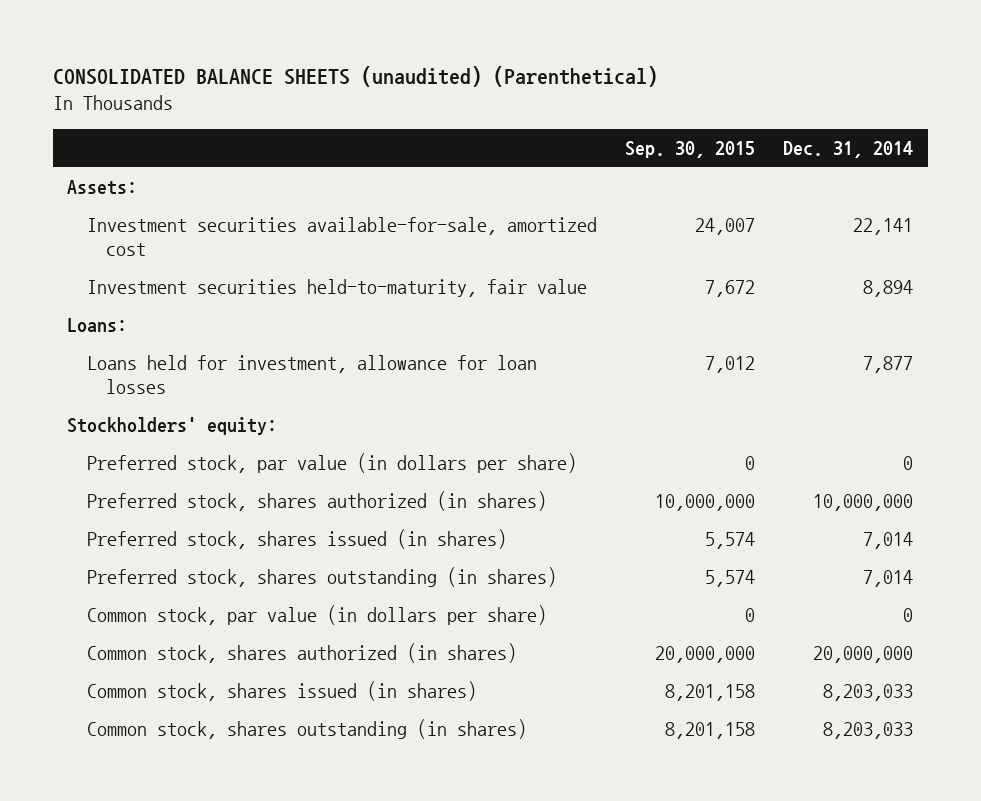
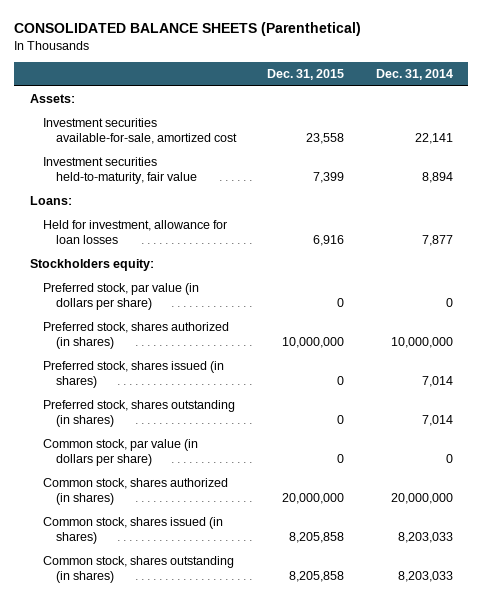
[53,66,659,88] CONSOLIDATED BALANCE SHEETS (unaudited) (Parenthetical) -> [14,22,362,37] CONSOLIDATED BALANCE SHEETS (Parenthetical)
[625,140,756,158] Sep. 30, 2015 -> none
none -> [267,69,345,81] Dec. 31, 2015
[86,355,537,395] Loans held for investment, allowance for loan losses -> [42,220,227,245] Held for investment, allowance for loan losses
[67,417,278,436] Stockholders' equity: -> [29,259,154,272] Stockholders equity:

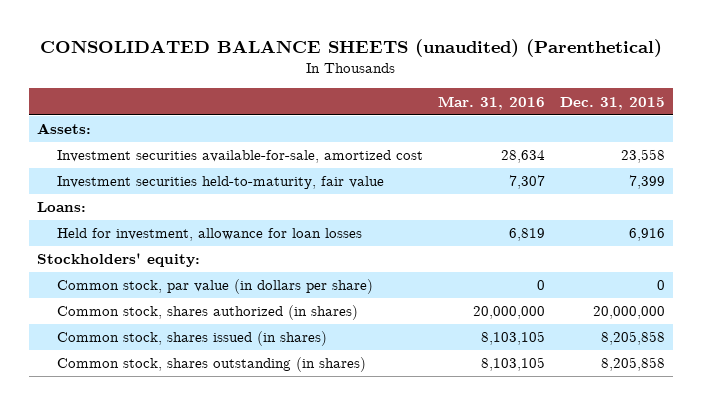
[14,22,362,37] CONSOLIDATED BALANCE SHEETS (Parenthetical) -> [40,38,663,57] CONSOLIDATED BALANCE SHEETS (unaudited) (Parenthetical)
[375,69,453,81] Dec. 31, 2014 -> none
none -> [438,95,546,110] Mar. 31, 2016
[42,283,199,311] Preferred stock, par value (in dollars per share) -> none
[42,322,229,350] Preferred stock, shares authorized (in shares) -> none
[42,361,224,389] Preferred stock, shares issued (in shares) -> none
[42,400,235,428] Preferred stock, shares outstanding (in shares) -> none
[29,259,154,272] Stockholders equity: -> [36,253,200,268] Stockholders' equity:

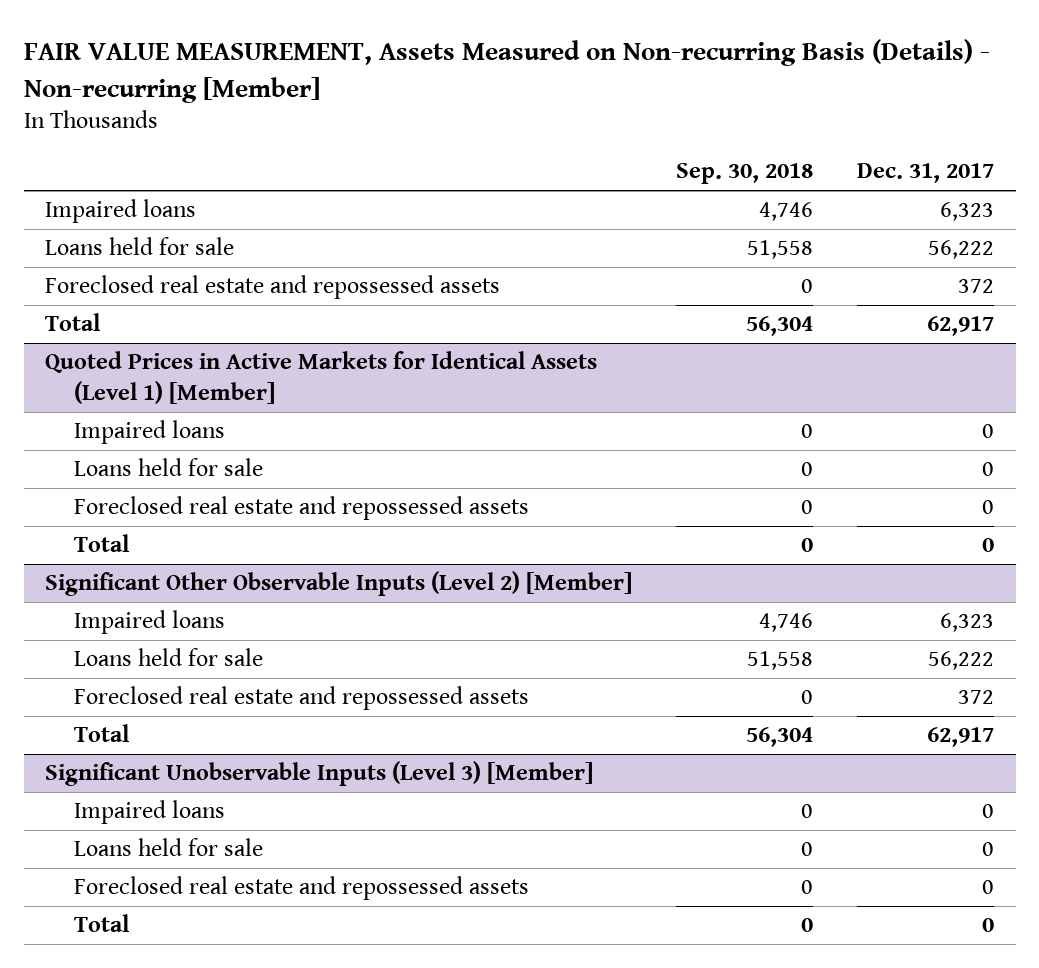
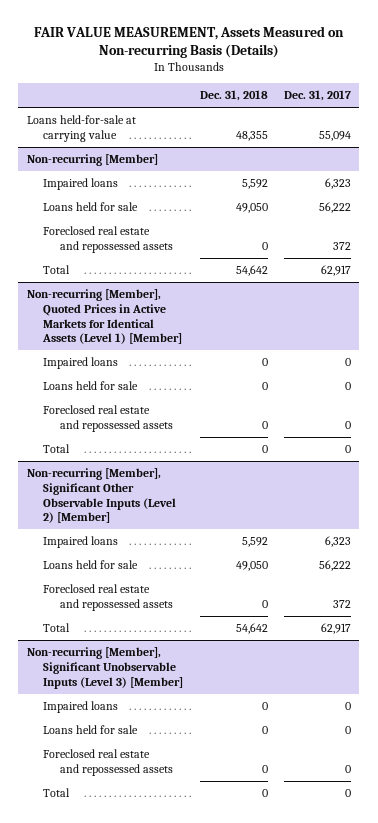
[23,39,990,103] FAIR VALUE MEASUREMENT, Assets Measured on Non-recurring Basis (Details) - Non-recurring [Member] -> [33,25,344,59] FAIR VALUE MEASUREMENT, Assets Measured on Non-recurring Basis (Details)
[676,163,814,185] Sep. 30, 2018 -> none
none -> [199,90,268,102] Dec. 31, 2018
none -> [26,115,136,142] Loans held-for-sale at carrying value
none -> [26,154,158,167] Non-recurring [Member]
[45,351,598,404] Quoted Prices in Active Markets for Identical Assets (Level 1) [Member] -> [26,289,183,345] Non-recurring [Member], Quoted Prices in Active Markets for Identical Assets (Level 1) [Member]
[45,571,633,597] Significant Other Observable Inputs (Level 2) [Member] -> [26,468,177,524] Non-recurring [Member], Significant Other Observable Inputs (Level 2) [Member]
[45,761,594,787] Significant Unobservable Inputs (Level 3) [Member] -> [26,647,184,689] Non-recurring [Member], Significant Unobservable Inputs (Level 3) [Member]

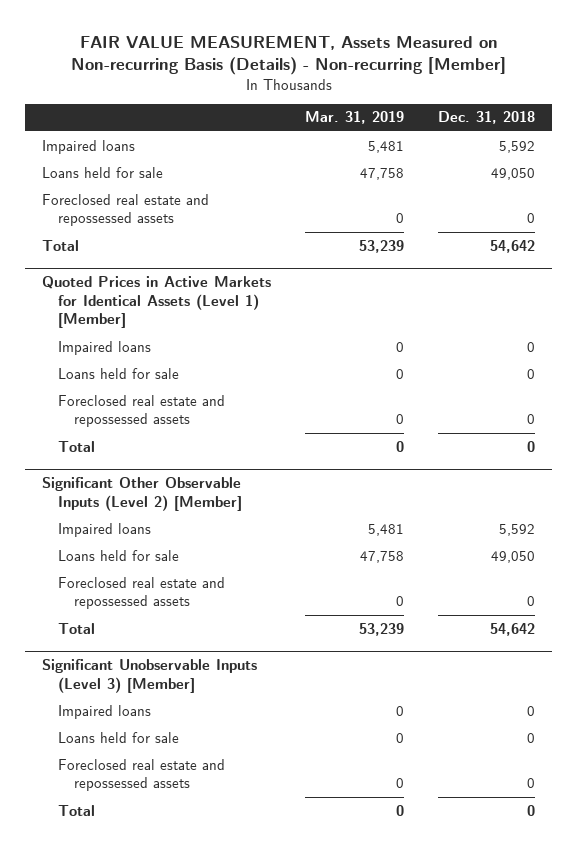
[33,25,344,59] FAIR VALUE MEASUREMENT, Assets Measured on Non-recurring Basis (Details) -> [70,35,506,76] FAIR VALUE MEASUREMENT, Assets Measured on Non-recurring Basis (Details) - Non-recurring [Member]
[284,90,352,102] Dec. 31, 2017 -> none
none -> [305,111,405,125] Mar. 31, 2019
[26,115,136,142] Loans held-for-sale at carrying value -> none
[26,154,158,167] Non-recurring [Member] -> none
[26,289,183,345] Non-recurring [Member], Quoted Prices in Active Markets for Identical Assets (Level 1) [Member] -> [42,275,272,329] Quoted Prices in Active Markets for Identical Assets (Level 1) [Member]
[26,468,177,524] Non-recurring [Member], Significant Other Observable Inputs (Level 2) [Member] -> [42,476,242,511] Significant Other Observable Inputs (Level 2) [Member]
[26,647,184,689] Non-recurring [Member], Significant Unobservable Inputs (Level 3) [Member] -> [42,658,258,693] Significant Unobservable Inputs (Level 3) [Member]

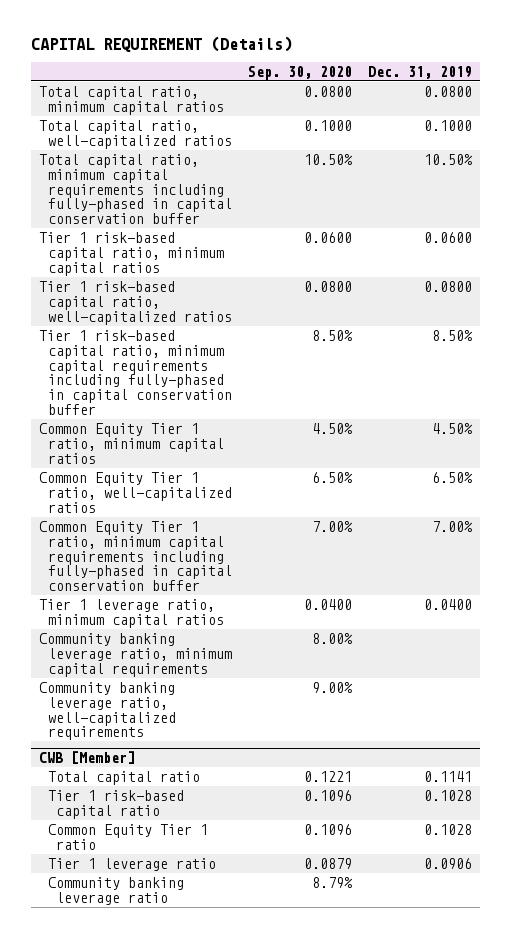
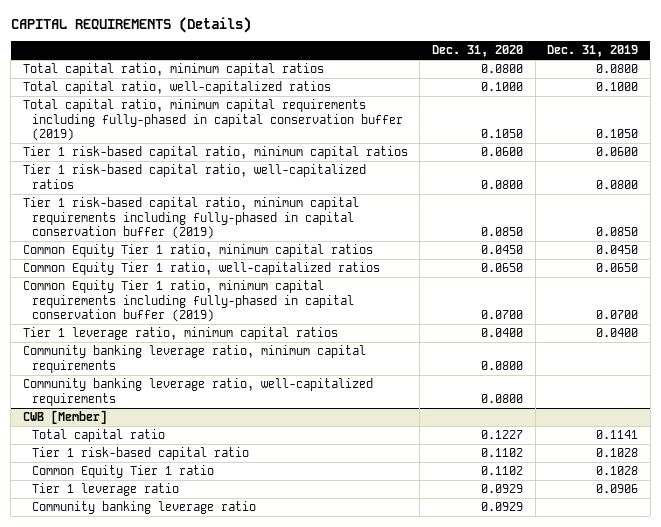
[31,35,293,52] CAPITAL REQUIREMENT (Details) -> [10,17,251,34] CAPITAL REQUIREMENTS (Details)
[247,65,352,80] Sep. 30, 2020 -> none
none -> [431,45,523,58] Dec. 31, 2020
[39,153,232,225] Total capital ratio, minimum capital requirements including fully-phased in capital conservation buffer -> [22,99,403,142] Total capital ratio, minimum capital requirements including fully-phased in capital conservation buffer (2019)
[423,153,473,165] 10.50% -> [596,129,639,139] 0.1050
[39,329,232,416] Tier 1 risk-based capital ratio, minimum capital requirements including fully-phased in capital conservation buffer -> [22,197,359,240] Tier 1 risk-based capital ratio, minimum capital requirements including fully-phased in capital conservation buffer (2019)
[431,329,473,341] 8.50% -> [596,227,639,237] 0.0850
[431,422,473,434] 4.50% -> [596,245,639,255] 0.0450
[431,471,473,483] 6.50% -> [596,263,639,273] 0.0650
[39,520,232,592] Common Equity Tier 1 ratio, minimum capital requirements including fully-phased in capital conservation buffer -> [22,280,354,323] Common Equity Tier 1 ratio, minimum capital requirements including fully-phased in capital conservation buffer (2019)
[431,520,473,532] 7.00% -> [596,310,639,320] 0.0700

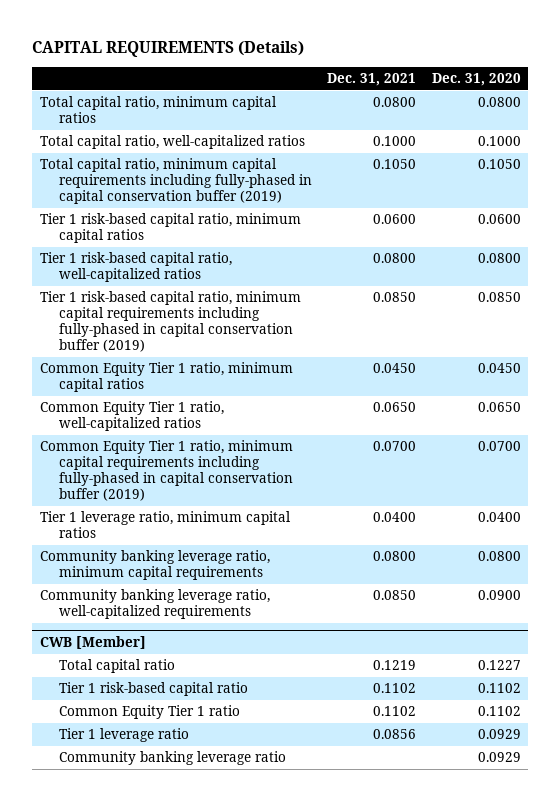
[547,45,639,58] Dec. 31, 2019 -> none
none -> [327,72,417,86] Dec. 31, 2021
[480,393,523,403] 0.0800 -> [477,590,521,601] 0.0900

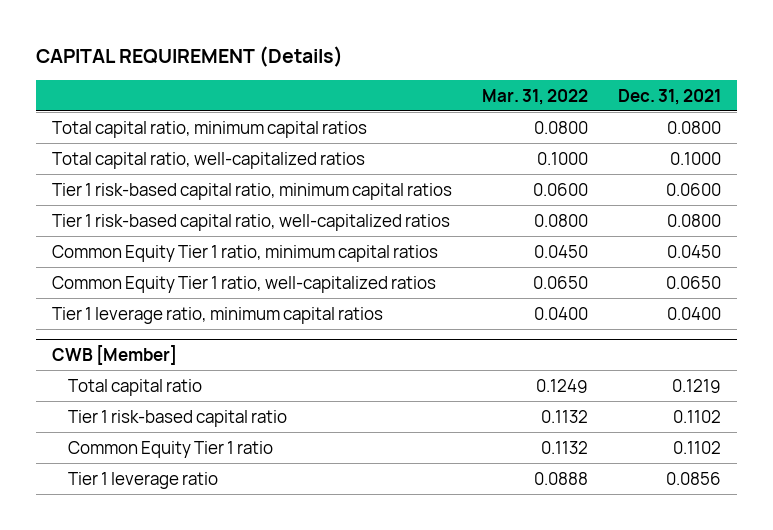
[31,41,304,58] CAPITAL REQUIREMENTS (Details) -> [36,46,344,68] CAPITAL REQUIREMENT (Details)
[431,72,521,86] Dec. 31, 2020 -> none
none -> [482,88,589,105] Mar. 31, 2022
[39,158,312,205] Total capital ratio, minimum capital requirements including fully-phased in capital conservation buffer (2019) -> none
[39,291,301,353] Tier 1 risk-based capital ratio, minimum capital requirements including fully-phased in capital conservation buffer (2019) -> none
[39,440,293,502] Common Equity Tier 1 ratio, minimum capital requirements including fully-phased in capital conservation buffer (2019) -> none
[39,550,270,581] Community banking leverage ratio, minimum capital requirements -> none
[39,589,270,620] Community banking leverage ratio, well-capitalized requirements -> none
[58,751,286,766] Community banking leverage ratio -> none

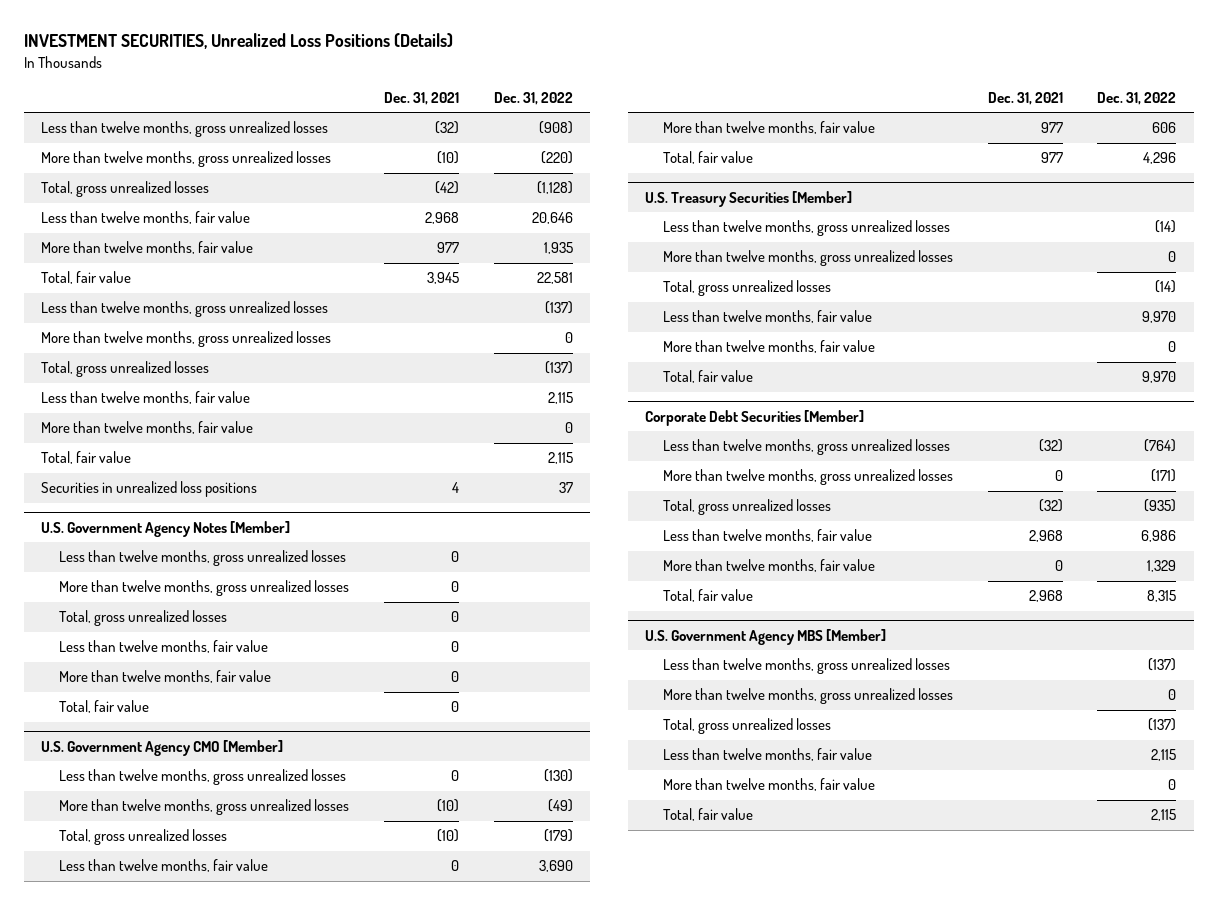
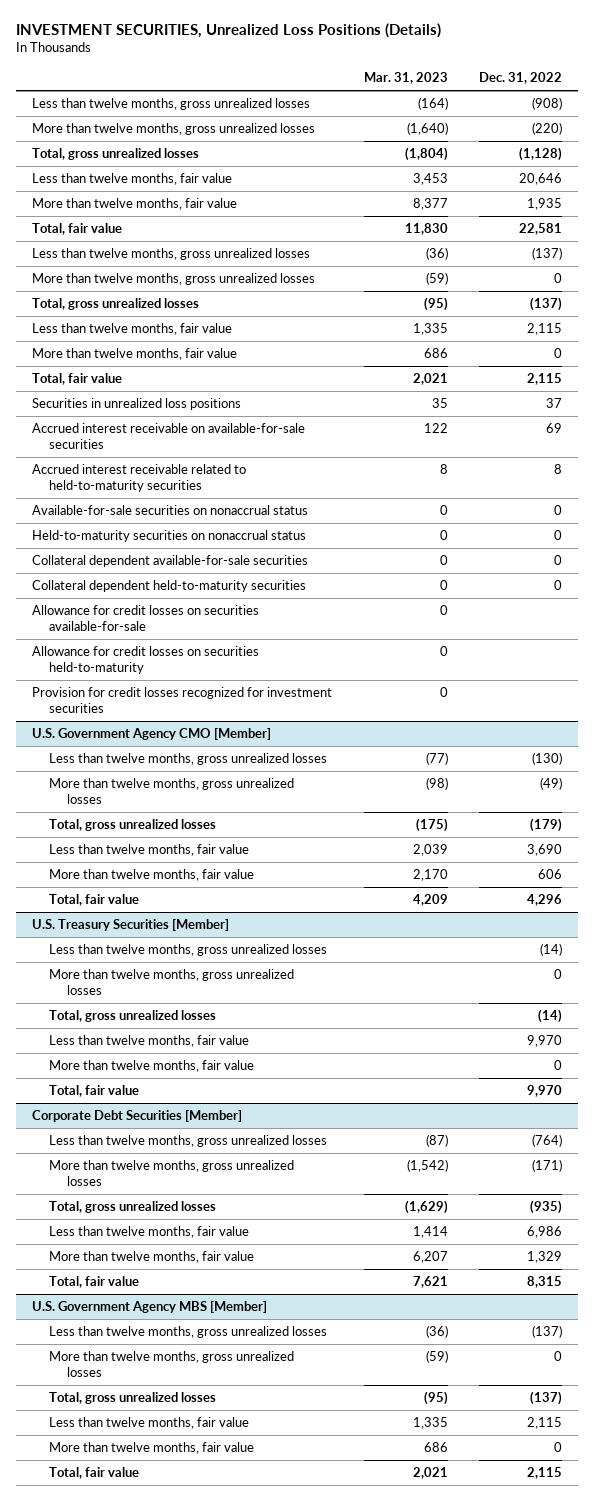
[384,92,460,106] Dec. 31, 2021 -> none
none -> [363,72,448,85] Mar. 31, 2023
[41,520,291,537] U.S. Government Agency Notes [Member] -> none
[59,550,347,567] Less than twelve months, gross unrealized losses -> none
[59,580,350,597] More than twelve months, gross unrealized losses -> none
[59,610,228,627] Total, gross unrealized losses -> none
[59,640,269,654] Less than twelve months, fair value -> none
[59,670,272,684] More than twelve months, fair value -> none
[59,700,150,714] Total, fair value -> none
none -> [31,423,305,450] Accrued interest receivable on available-for-sale securities
none -> [31,464,246,493] Accrued interest receivable related to held-to-maturity securities
none -> [31,505,308,516] Available-for-sale securities on nonaccrual status
none -> [31,530,306,543] Held-to-maturity securities on nonaccrual status
none -> [31,555,308,568] Collateral dependent available-for-sale securities
none -> [31,580,306,593] Collateral dependent held-to-maturity securities
none -> [31,605,259,632] Allowance for credit losses on securities available-for-sale
none -> [31,646,259,675] Allowance for credit losses on securities held-to-maturity
none -> [31,687,332,714] Provision for credit losses recognized for investment securities

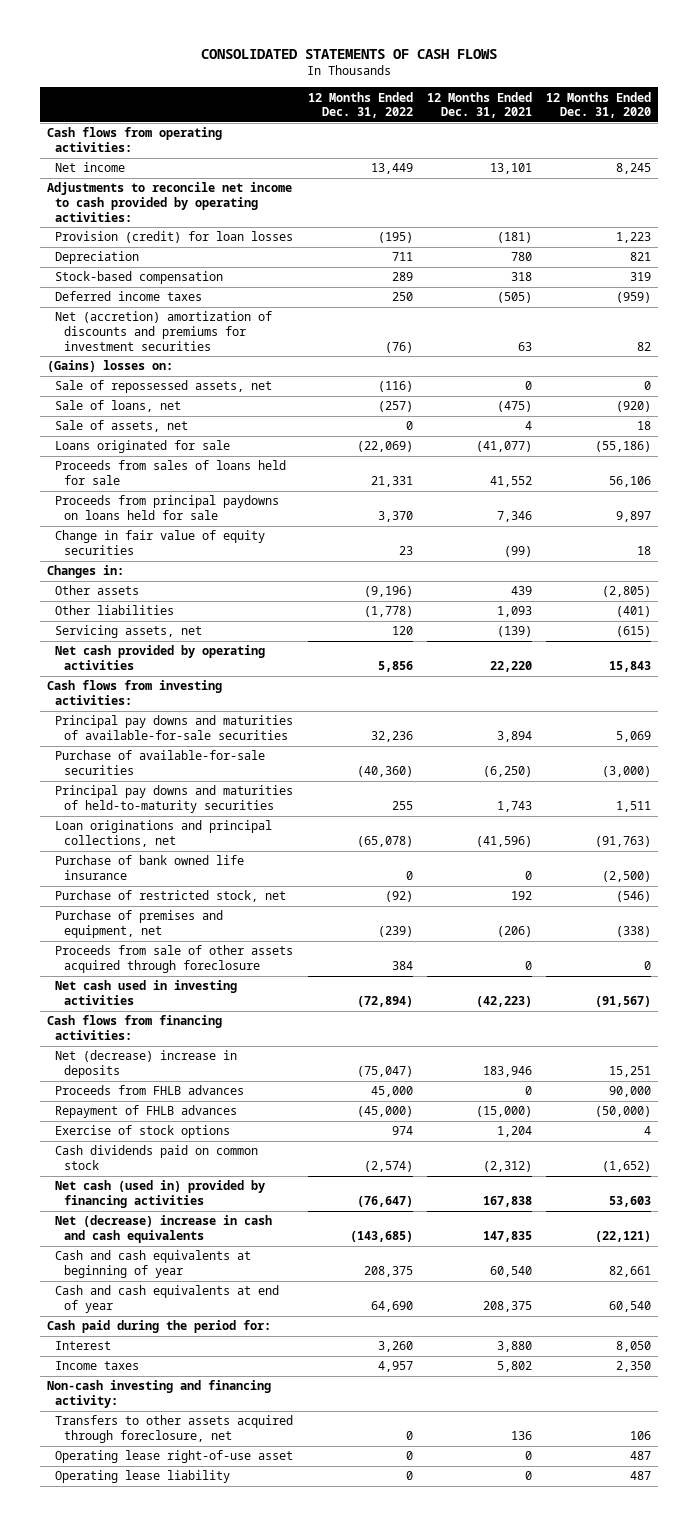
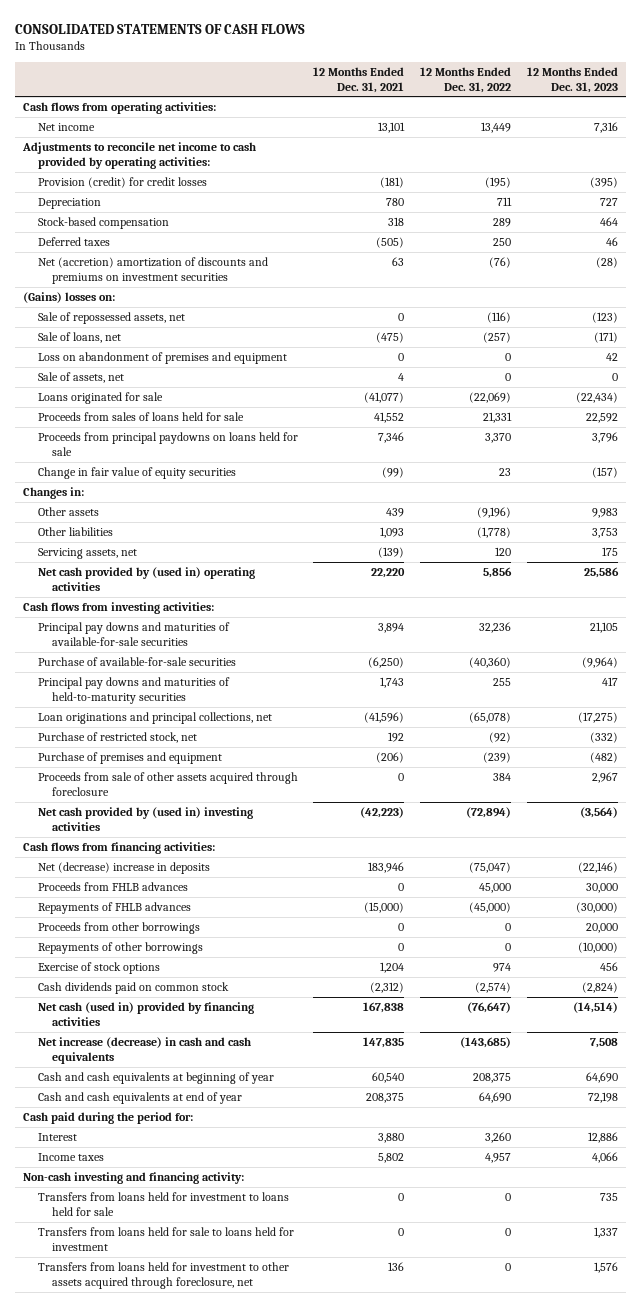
[545,91,651,119] 12 Months Ended Dec. 31, 2020 -> none
none -> [527,66,619,93] 12 Months Ended Dec. 31, 2023
[55,231,294,244] Provision (credit) for loan losses -> [37,176,207,188] Provision (credit) for credit losses
[55,291,203,302] Deferred income taxes -> [37,236,110,246] Deferred taxes
[55,311,273,351] Net (accretion) amortization of discounts and premiums for investment securities -> [37,256,268,284] Net (accretion) amortization of discounts and premiums on investment securities
none -> [37,351,287,364] Loss on abandonment of premises and equipment
[55,645,266,671] Net cash provided by operating activities -> [37,566,255,591] Net cash provided by (used in) operating activities
[55,855,245,881] Purchase of bank owned life insurance -> none
[55,910,224,939] Purchase of premises and equipment, net -> [37,751,222,764] Purchase of premises and equipment
[55,980,238,1006] Net cash used in investing activities -> [37,806,253,831] Net cash provided by (used in) investing activities
[55,1105,238,1119] Repayment of FHLB advances -> [37,901,191,914] Repayments of FHLB advances
none -> [37,921,200,934] Proceeds from other borrowings
none -> [37,941,203,954] Repayments of other borrowings
[55,1215,273,1244] Net (decrease) increase in cash and cash equivalents -> [37,1036,251,1064] Net increase (decrease) in cash and cash equivalents
[55,1450,294,1464] Operating lease right-of-use asset -> none
[55,1470,231,1484] Operating lease liability -> none
none -> [37,1191,289,1216] Transfers from loans held for investment to loans held for sale
none -> [37,1226,294,1251] Transfers from loans held for sale to loans held for investment
[55,1415,294,1444] Transfers to other assets acquired through foreclosure, net -> [37,1261,289,1289] Transfers from loans held for investment to other assets acquired through foreclosure, net

